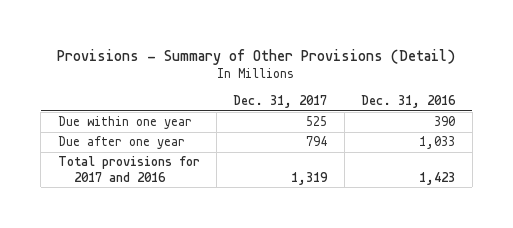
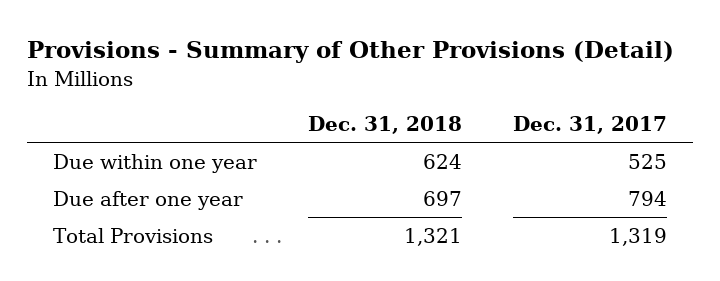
[361,95,457,109] Dec. 31, 2016 -> none
none -> [307,116,462,135] Dec. 31, 2018
[57,156,200,182] Total provisions for 2017 and 2016 -> [52,227,213,243] Total Provisions

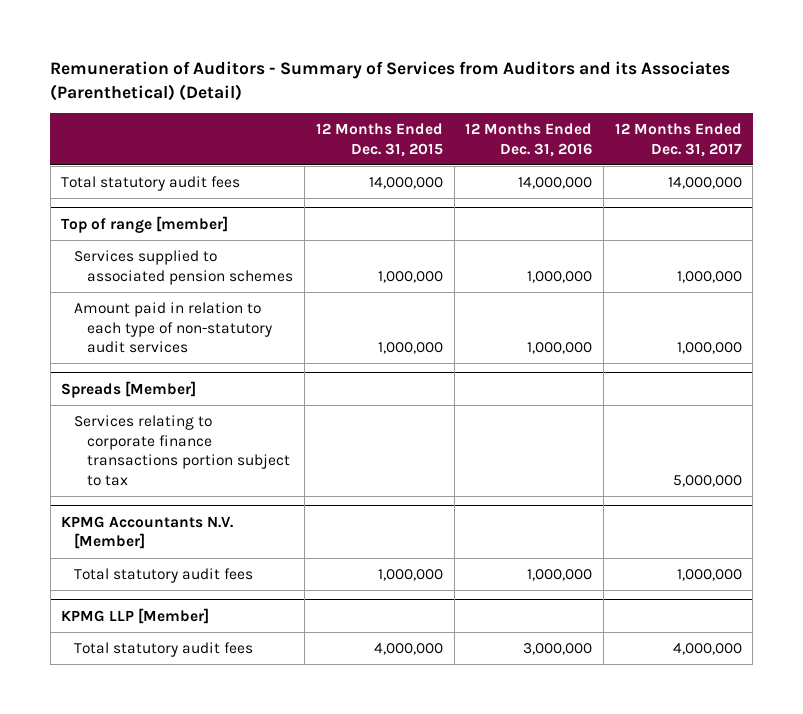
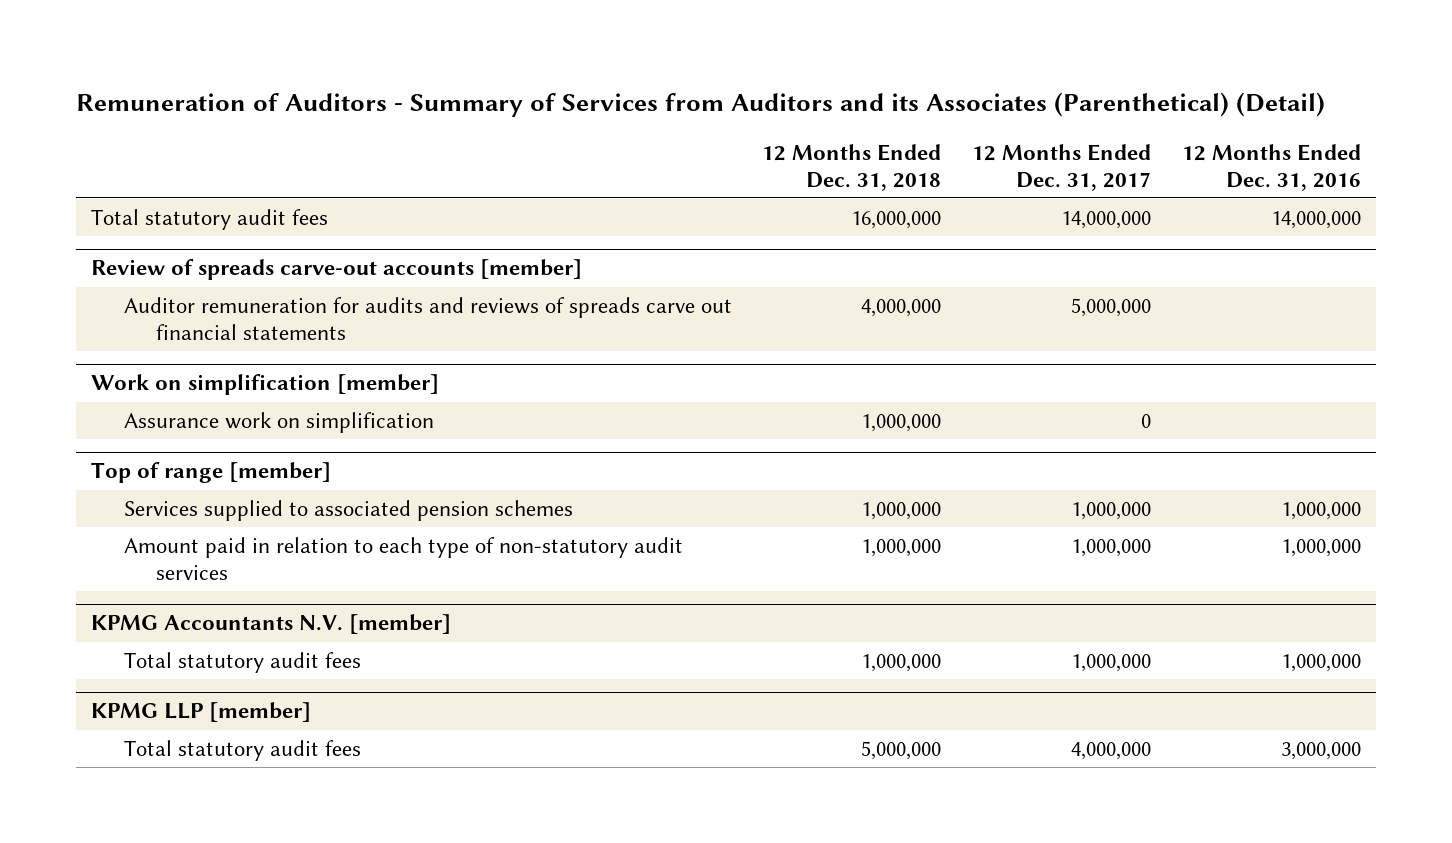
[315,122,443,157] 12 Months Ended Dec. 31, 2015 -> none
none -> [762,143,942,191] 12 Months Ended Dec. 31, 2018
none -> [91,259,583,281] Review of spreads carve-out accounts [member]
none -> [123,296,732,341] Auditor remuneration for audits and reviews of spreads carve out financial statements
none -> [91,374,440,396] Work on simplification [member]
none -> [123,411,434,433] Assurance work on simplification
[61,380,197,398] Spreads [Member] -> none
[74,414,291,487] Services relating to corporate finance transactions portion subject to tax -> none
[61,515,234,550] KPMG Accountants N.V. [Member] -> [91,614,452,635] KPMG Accountants N.V. [member]
[61,607,210,624] KPMG LLP [Member] -> [91,702,312,723] KPMG LLP [member]

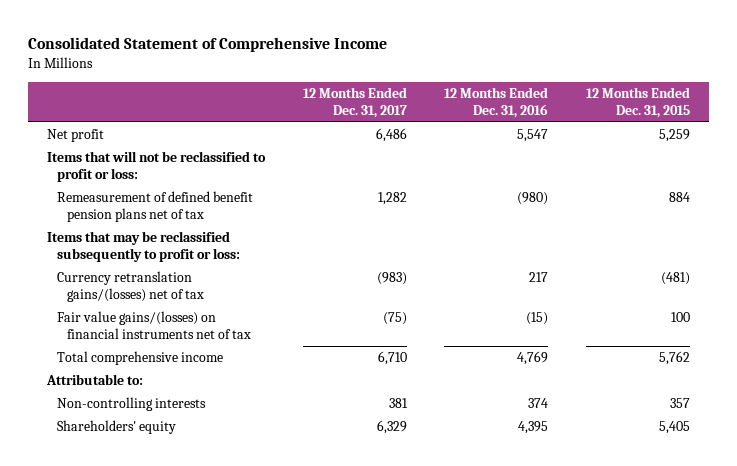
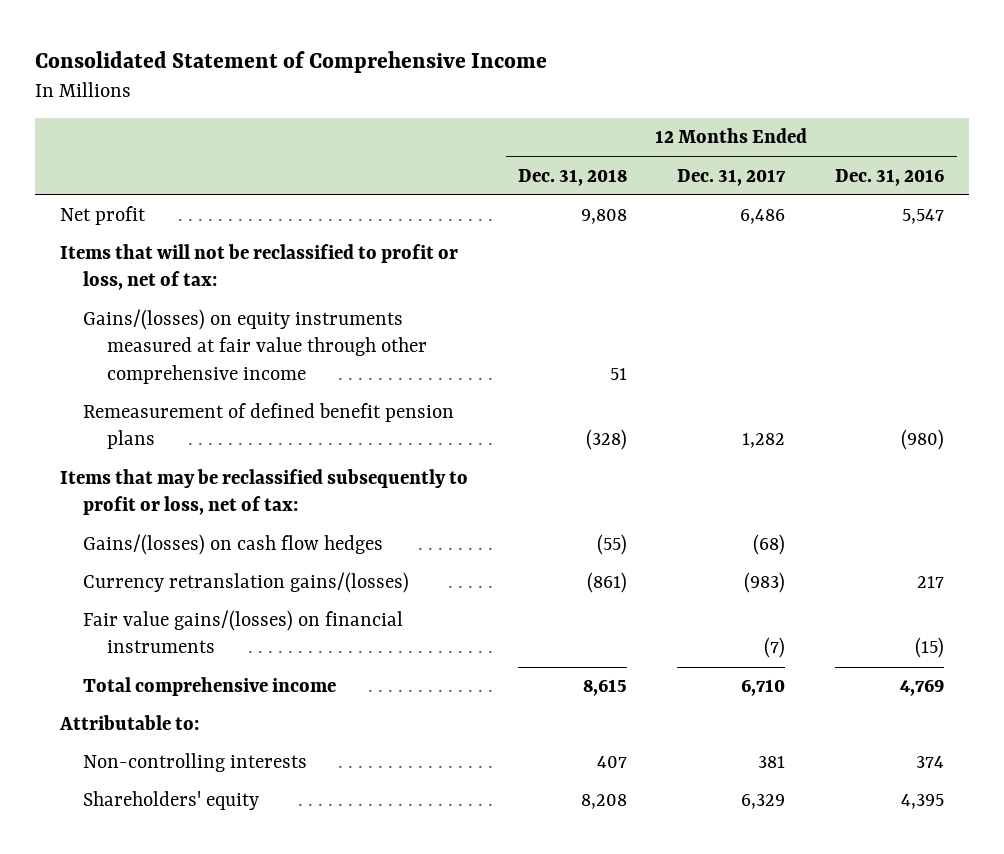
[586,86,691,118] 12 Months Ended Dec. 31, 2015 -> none
none -> [518,168,628,186] Dec. 31, 2018
[46,151,266,183] Items that will not be reclassified to profit or loss: -> [60,244,459,291] Items that will not be reclassified to profit or loss, net of tax:
none -> [83,309,427,384] Gains/(losses) on equity instruments measured at fair value through other comprehensive income
[57,191,254,223] Remeasurement of defined benefit pension plans net of tax -> [83,403,455,450] Remeasurement of defined benefit pension plans
[46,231,241,263] Items that may be reclassified subsequently to profit or loss: -> [60,469,469,516] Items that may be reclassified subsequently to profit or loss, net of tax:
none -> [83,534,384,556] Gains/(losses) on cash flow hedges
[57,271,205,303] Currency retranslation gains/(losses) net of tax -> [83,572,410,594] Currency retranslation gains/(losses)
[57,311,252,340] Fair value gains/(losses) on financial instruments net of tax -> [83,610,404,654] Fair value gains/(losses) on financial instruments
[382,312,407,326] (75) -> [764,637,786,659] (7)

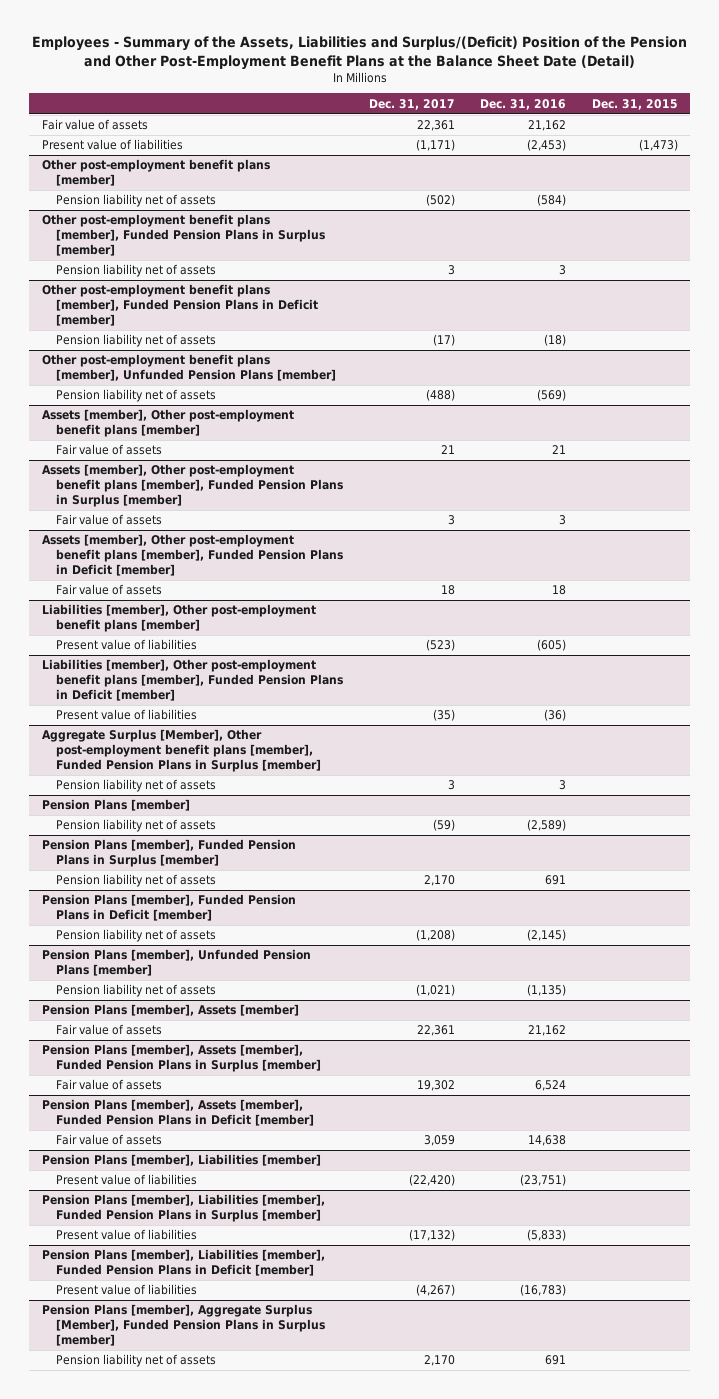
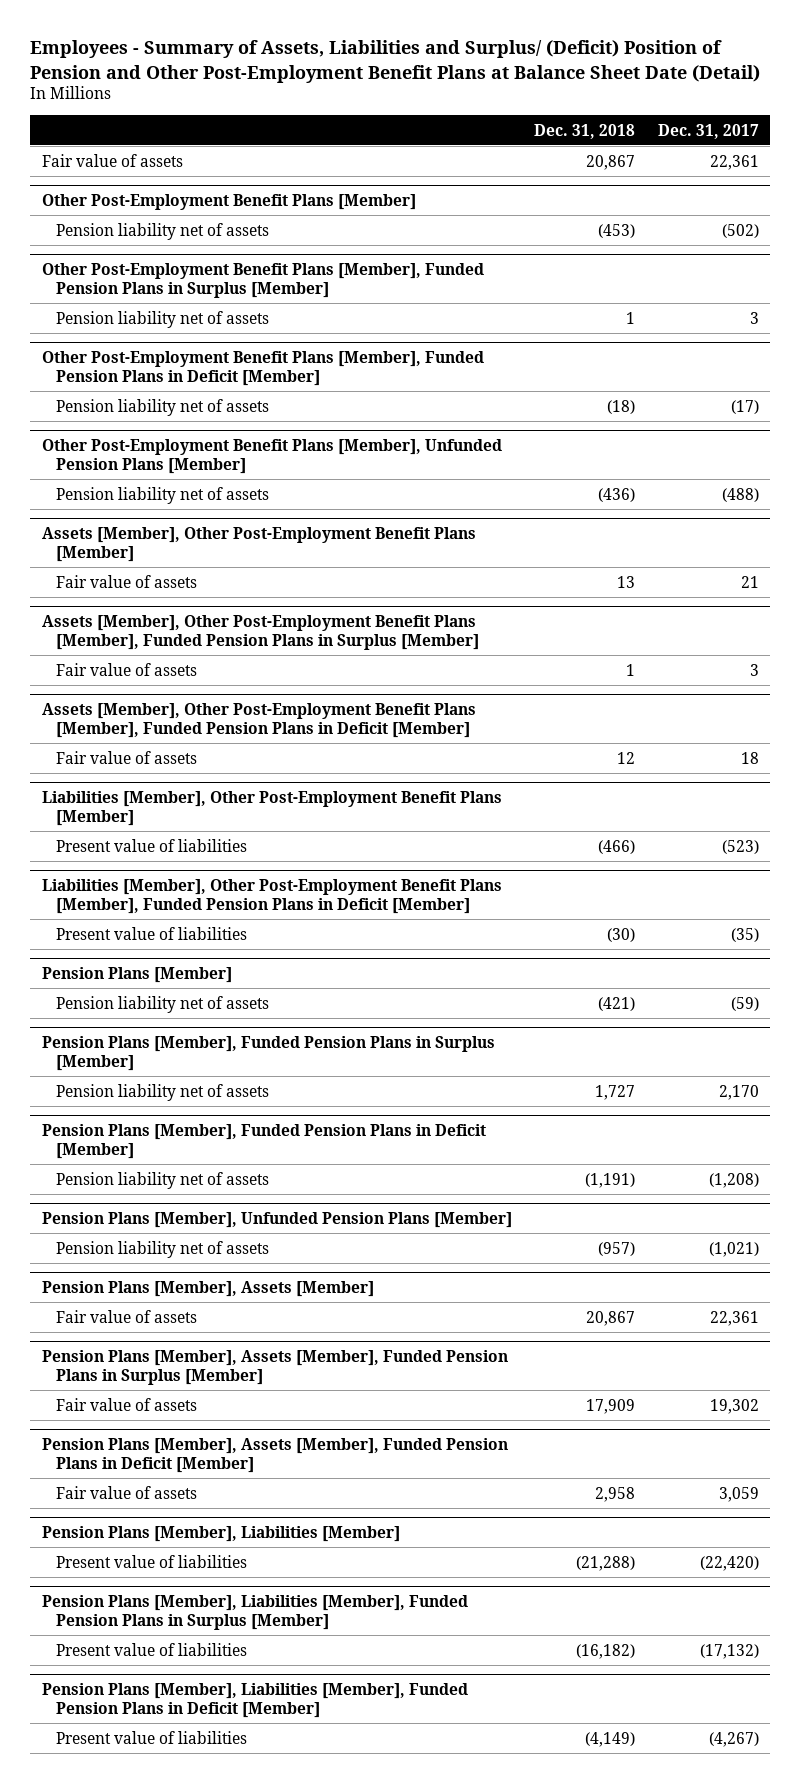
[31,36,687,70] Employees - Summary of the Assets, Liabilities and Surplus/(Deficit) Position of the Pension and Other Post-Employment Benefit Plans at the Balance Sheet Date (Detail) -> [30,40,761,83] Employees - Summary of Assets, Liabilities and Surplus/ (Deficit) Position of Pension and Other Post-Employment Benefit Plans at Balance Sheet Date (Detail)
[480,98,567,110] Dec. 31, 2016 -> none
[591,98,678,110] Dec. 31, 2015 -> none
none -> [534,123,636,139] Dec. 31, 2018
[41,139,183,151] Present value of liabilities -> none
[41,159,270,187] Other post-employment benefit plans [member] -> [41,194,416,211] Other Post-Employment Benefit Plans [Member]
[41,214,326,256] Other post-employment benefit plans [member], Funded Pension Plans in Surplus [member] -> [41,263,484,299] Other Post-Employment Benefit Plans [Member], Funded Pension Plans in Surplus [Member]
[41,284,319,326] Other post-employment benefit plans [member], Funded Pension Plans in Deficit [member] -> [41,351,484,387] Other Post-Employment Benefit Plans [Member], Funded Pension Plans in Deficit [Member]
[41,354,337,382] Other post-employment benefit plans [member], Unfunded Pension Plans [member] -> [41,439,502,475] Other Post-Employment Benefit Plans [Member], Unfunded Pension Plans [Member]
[41,409,294,438] Assets [member], Other post-employment benefit plans [member] -> [41,527,476,563] Assets [Member], Other Post-Employment Benefit Plans [Member]
[41,464,344,507] Assets [member], Other post-employment benefit plans [member], Funded Pension Plans in Surplus [member] -> [41,615,479,651] Assets [Member], Other Post-Employment Benefit Plans [Member], Funded Pension Plans in Surplus [Member]
[41,534,344,576] Assets [member], Other post-employment benefit plans [member], Funded Pension Plans in Deficit [member] -> [41,703,476,739] Assets [Member], Other Post-Employment Benefit Plans [Member], Funded Pension Plans in Deficit [Member]
[41,604,316,633] Liabilities [member], Other post-employment benefit plans [member] -> [41,791,502,827] Liabilities [Member], Other Post-Employment Benefit Plans [Member]
[41,659,344,701] Liabilities [member], Other post-employment benefit plans [member], Funded Pension Plans in Deficit [member] -> [41,879,502,915] Liabilities [Member], Other Post-Employment Benefit Plans [Member], Funded Pension Plans in Deficit [Member]
[41,729,322,772] Aggregate Surplus [Member], Other post-employment benefit plans [member], Funded Pension Plans in Surplus [member] -> none
[56,779,217,793] Pension liability net of assets -> none
[41,799,190,812] Pension Plans [member] -> [41,967,232,984] Pension Plans [Member]
[41,839,296,868] Pension Plans [member], Funded Pension Plans in Surplus [member] -> [41,1036,495,1072] Pension Plans [Member], Funded Pension Plans in Surplus [Member]
[41,894,296,922] Pension Plans [member], Funded Pension Plans in Deficit [member] -> [41,1124,486,1160] Pension Plans [Member], Funded Pension Plans in Deficit [Member]
[41,949,311,977] Pension Plans [member], Unfunded Pension Plans [member] -> [41,1212,512,1229] Pension Plans [Member], Unfunded Pension Plans [Member]
[41,1004,299,1017] Pension Plans [member], Assets [member] -> [41,1281,374,1298] Pension Plans [Member], Assets [Member]
[41,1044,322,1073] Pension Plans [member], Assets [member], Funded Pension Plans in Surplus [member] -> [41,1350,508,1386] Pension Plans [Member], Assets [Member], Funded Pension Plans in Surplus [Member]
[41,1099,315,1127] Pension Plans [member], Assets [member], Funded Pension Plans in Deficit [member] -> [41,1438,508,1474] Pension Plans [Member], Assets [Member], Funded Pension Plans in Deficit [Member]
[41,1154,321,1167] Pension Plans [member], Liabilities [member] -> [41,1526,400,1543] Pension Plans [Member], Liabilities [Member]
[41,1194,325,1223] Pension Plans [member], Liabilities [member], Funded Pension Plans in Surplus [member] -> [41,1595,468,1631] Pension Plans [Member], Liabilities [Member], Funded Pension Plans in Surplus [Member]
[41,1249,325,1277] Pension Plans [member], Liabilities [member], Funded Pension Plans in Deficit [member] -> [41,1683,468,1719] Pension Plans [Member], Liabilities [Member], Funded Pension Plans in Deficit [Member]
[41,1304,326,1346] Pension Plans [member], Aggregate Surplus [Member], Funded Pension Plans in Surplus [member] -> none
[56,1354,217,1368] Pension liability net of assets -> none

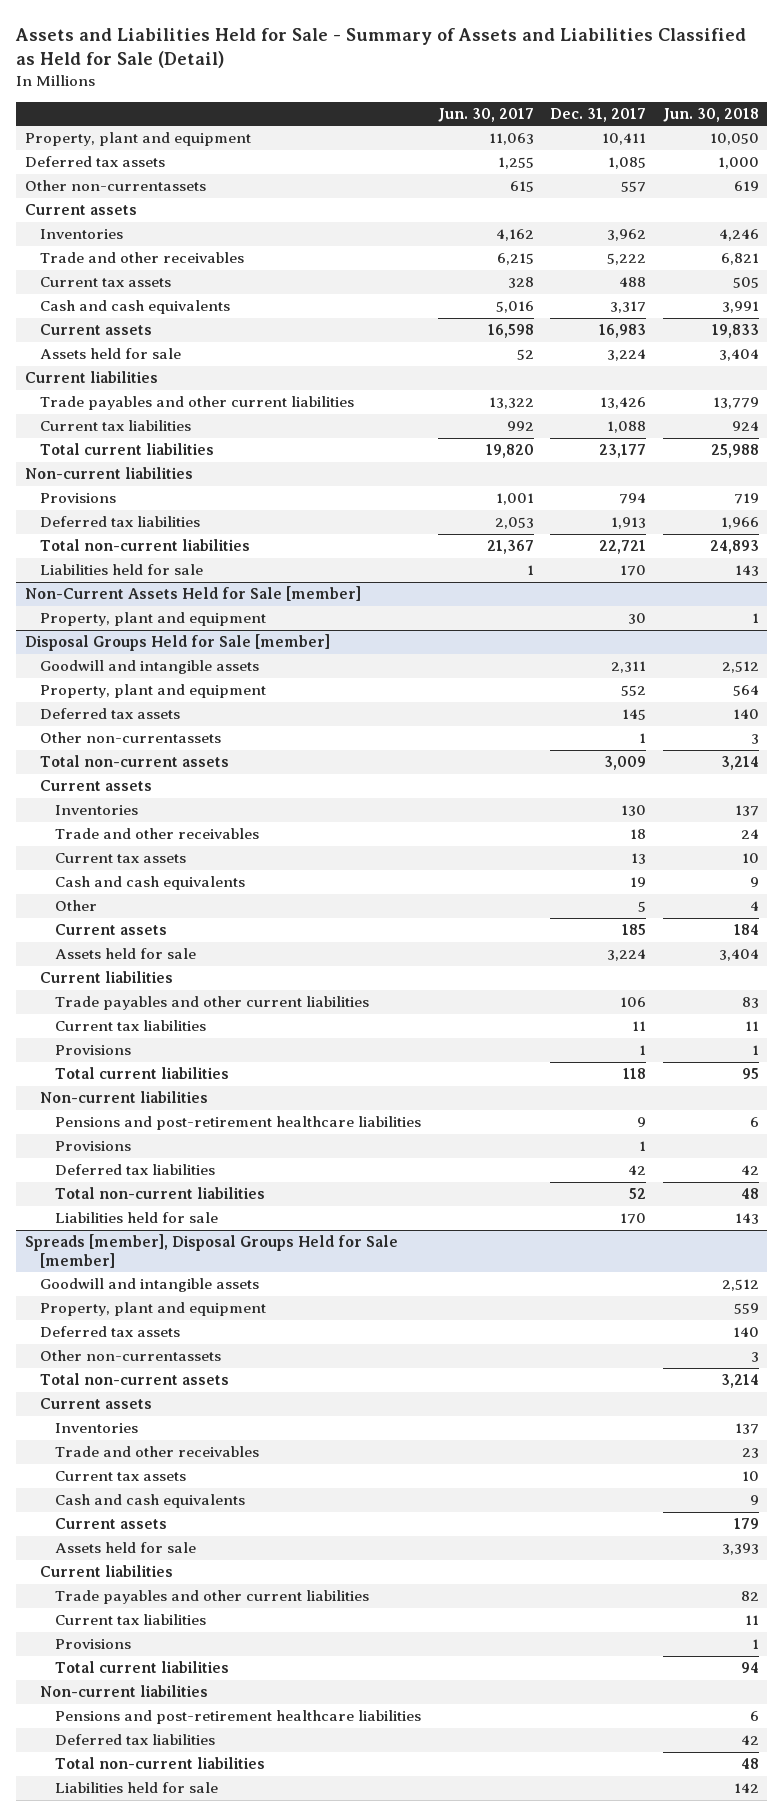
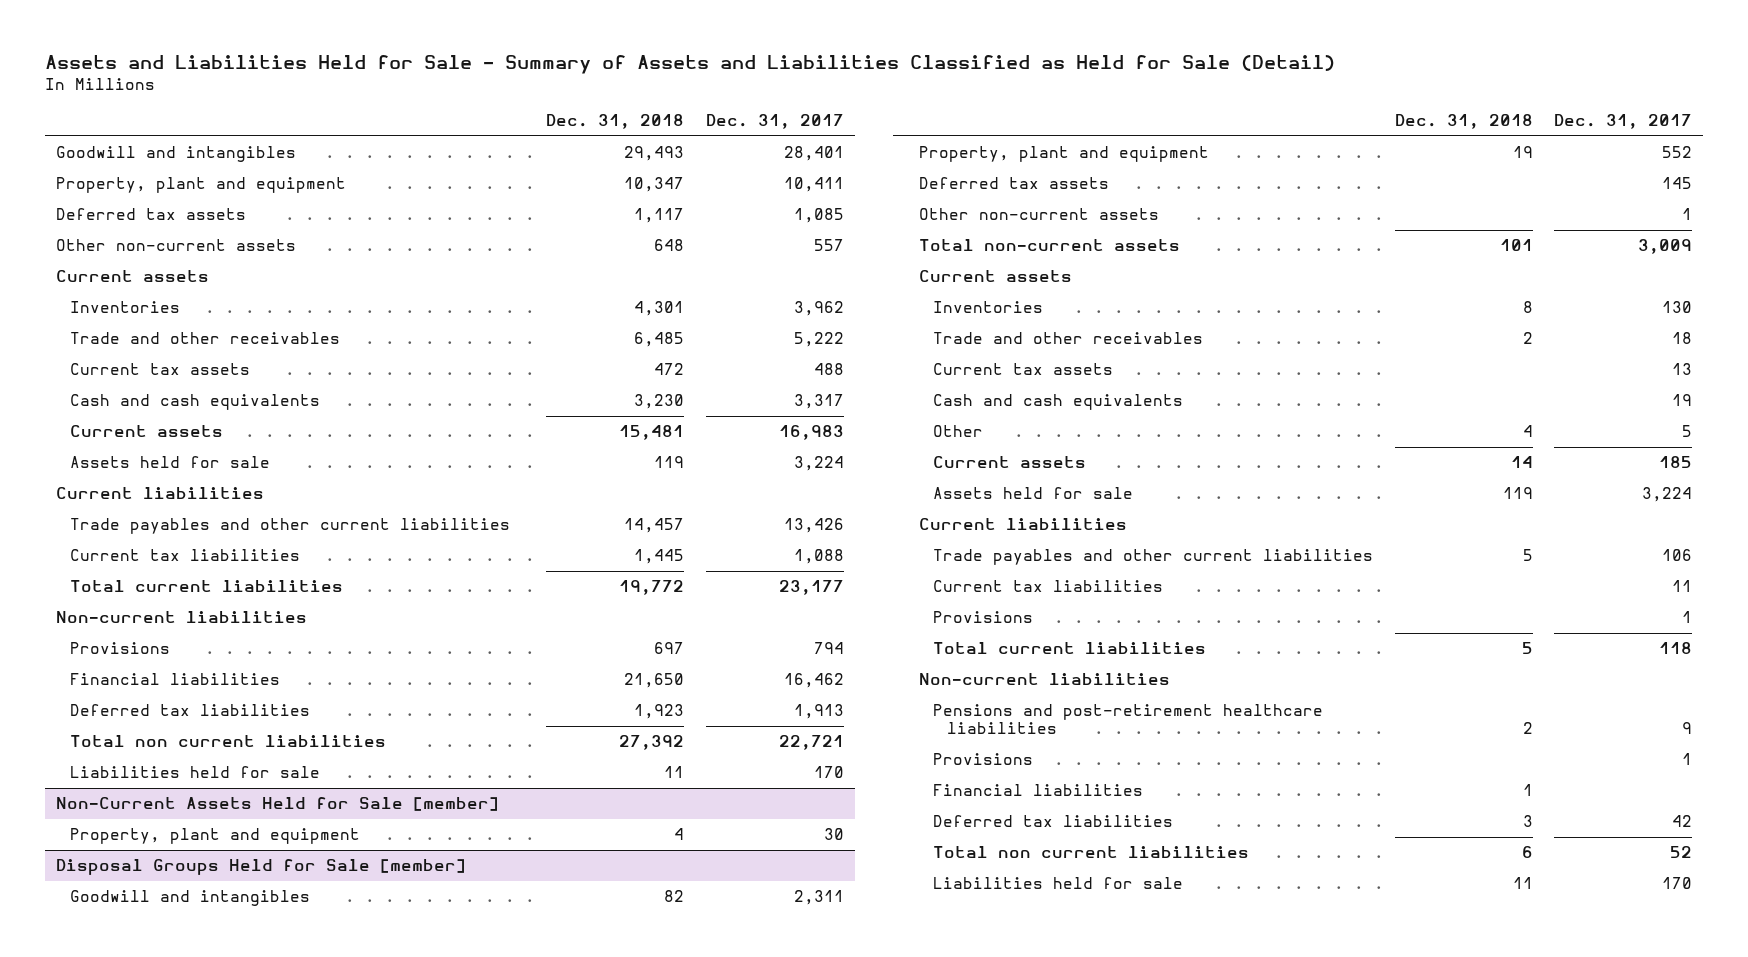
[437,107,534,122] Jun. 30, 2017 -> none
[662,107,759,122] Jun. 30, 2018 -> none
none -> [545,114,684,130] Dec. 31, 2018
none -> [55,146,296,163] Goodwill and intangibles
[24,180,206,192] Other non-currentassets -> [55,239,296,252] Other non-current assets
none -> [69,673,280,686] Financial liabilities
[39,539,250,552] Total non-current liabilities -> [69,735,386,748] Total non current liabilities
[39,660,259,675] Goodwill and intangible assets -> [69,890,310,907] Goodwill and intangibles
[39,732,221,744] Other non-currentassets -> [918,208,1159,221] Other non-current assets
none -> [932,784,1143,797] Financial liabilities
[55,1187,266,1200] Total non-current liabilities -> [932,846,1249,859] Total non current liabilities
[24,1234,398,1268] Spreads [member], Disposal Groups Held for Sale [member] -> none
[39,1278,259,1293] Goodwill and intangible assets -> none
[39,1302,266,1317] Property, plant and equipment -> none
[39,1326,180,1338] Deferred tax assets -> none
[39,1350,221,1362] Other non-currentassets -> none
[39,1373,229,1386] Total non-current assets -> none
[39,1398,152,1410] Current assets -> none
[55,1423,139,1434] Inventories -> none
[55,1446,260,1458] Trade and other receivables -> none
[55,1471,187,1482] Current tax assets -> none
[55,1494,246,1509] Cash and cash equivalents -> none
[55,1518,168,1530] Current assets -> none
[55,1542,197,1554] Assets held for sale -> none
[39,1565,173,1578] Current liabilities -> none
[55,1590,370,1605] Trade payables and other current liabilities -> none
[55,1614,207,1626] Current tax liabilities -> none
[55,1639,132,1650] Provisions -> none
[55,1661,230,1674] Total current liabilities -> none
[39,1685,208,1698] Non-current liabilities -> none
[55,1710,422,1725] Pensions and post-retirement healthcare liabilities -> none
[55,1734,216,1746] Deferred tax liabilities -> none
[55,1757,266,1770] Total non-current liabilities -> none
[55,1782,219,1794] Liabilities held for sale -> none

